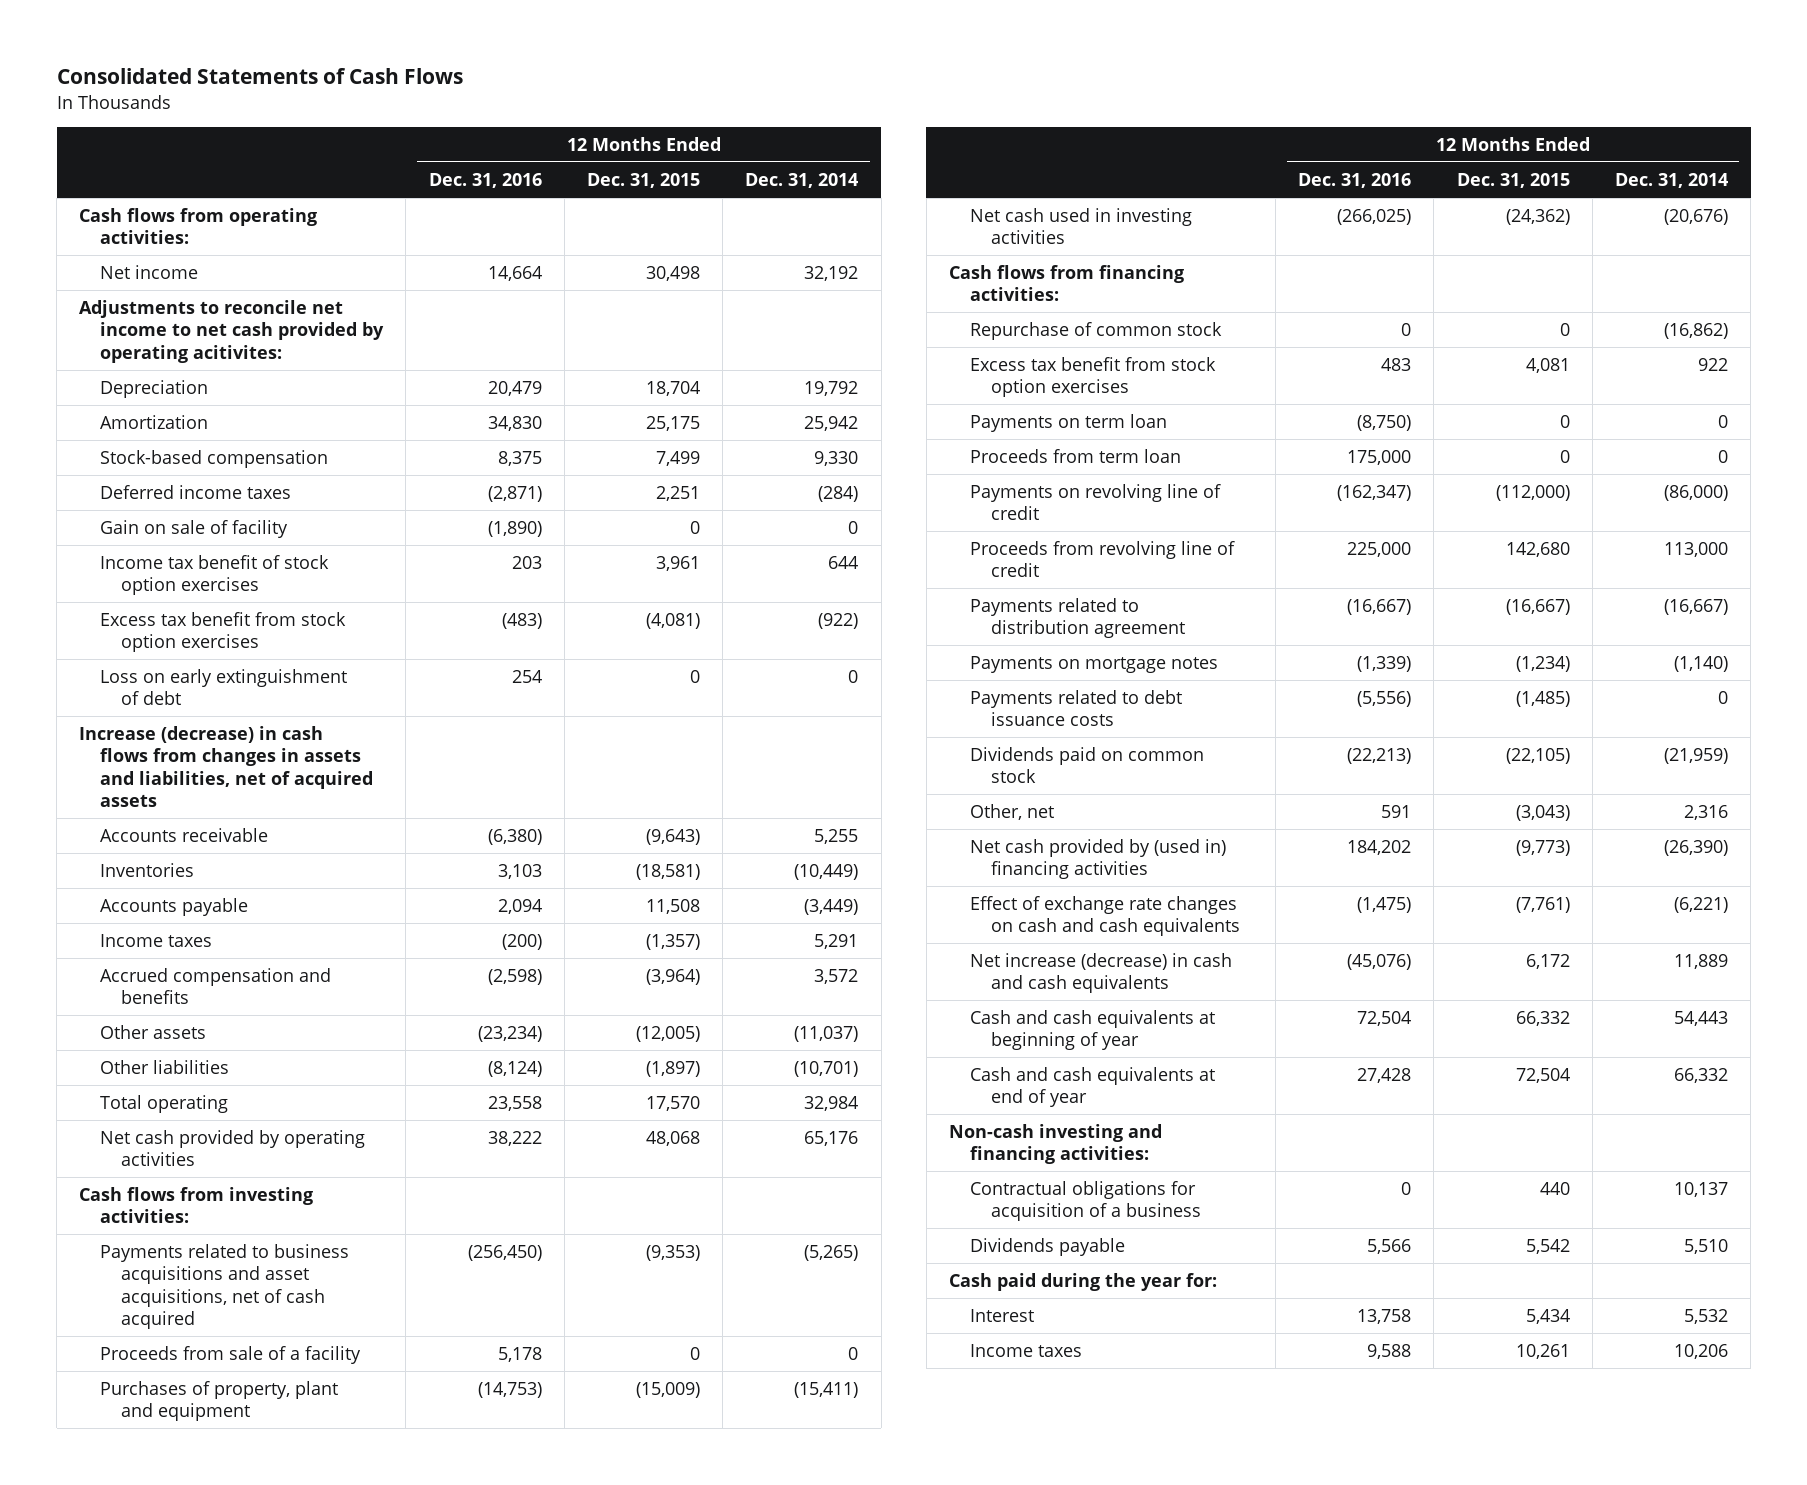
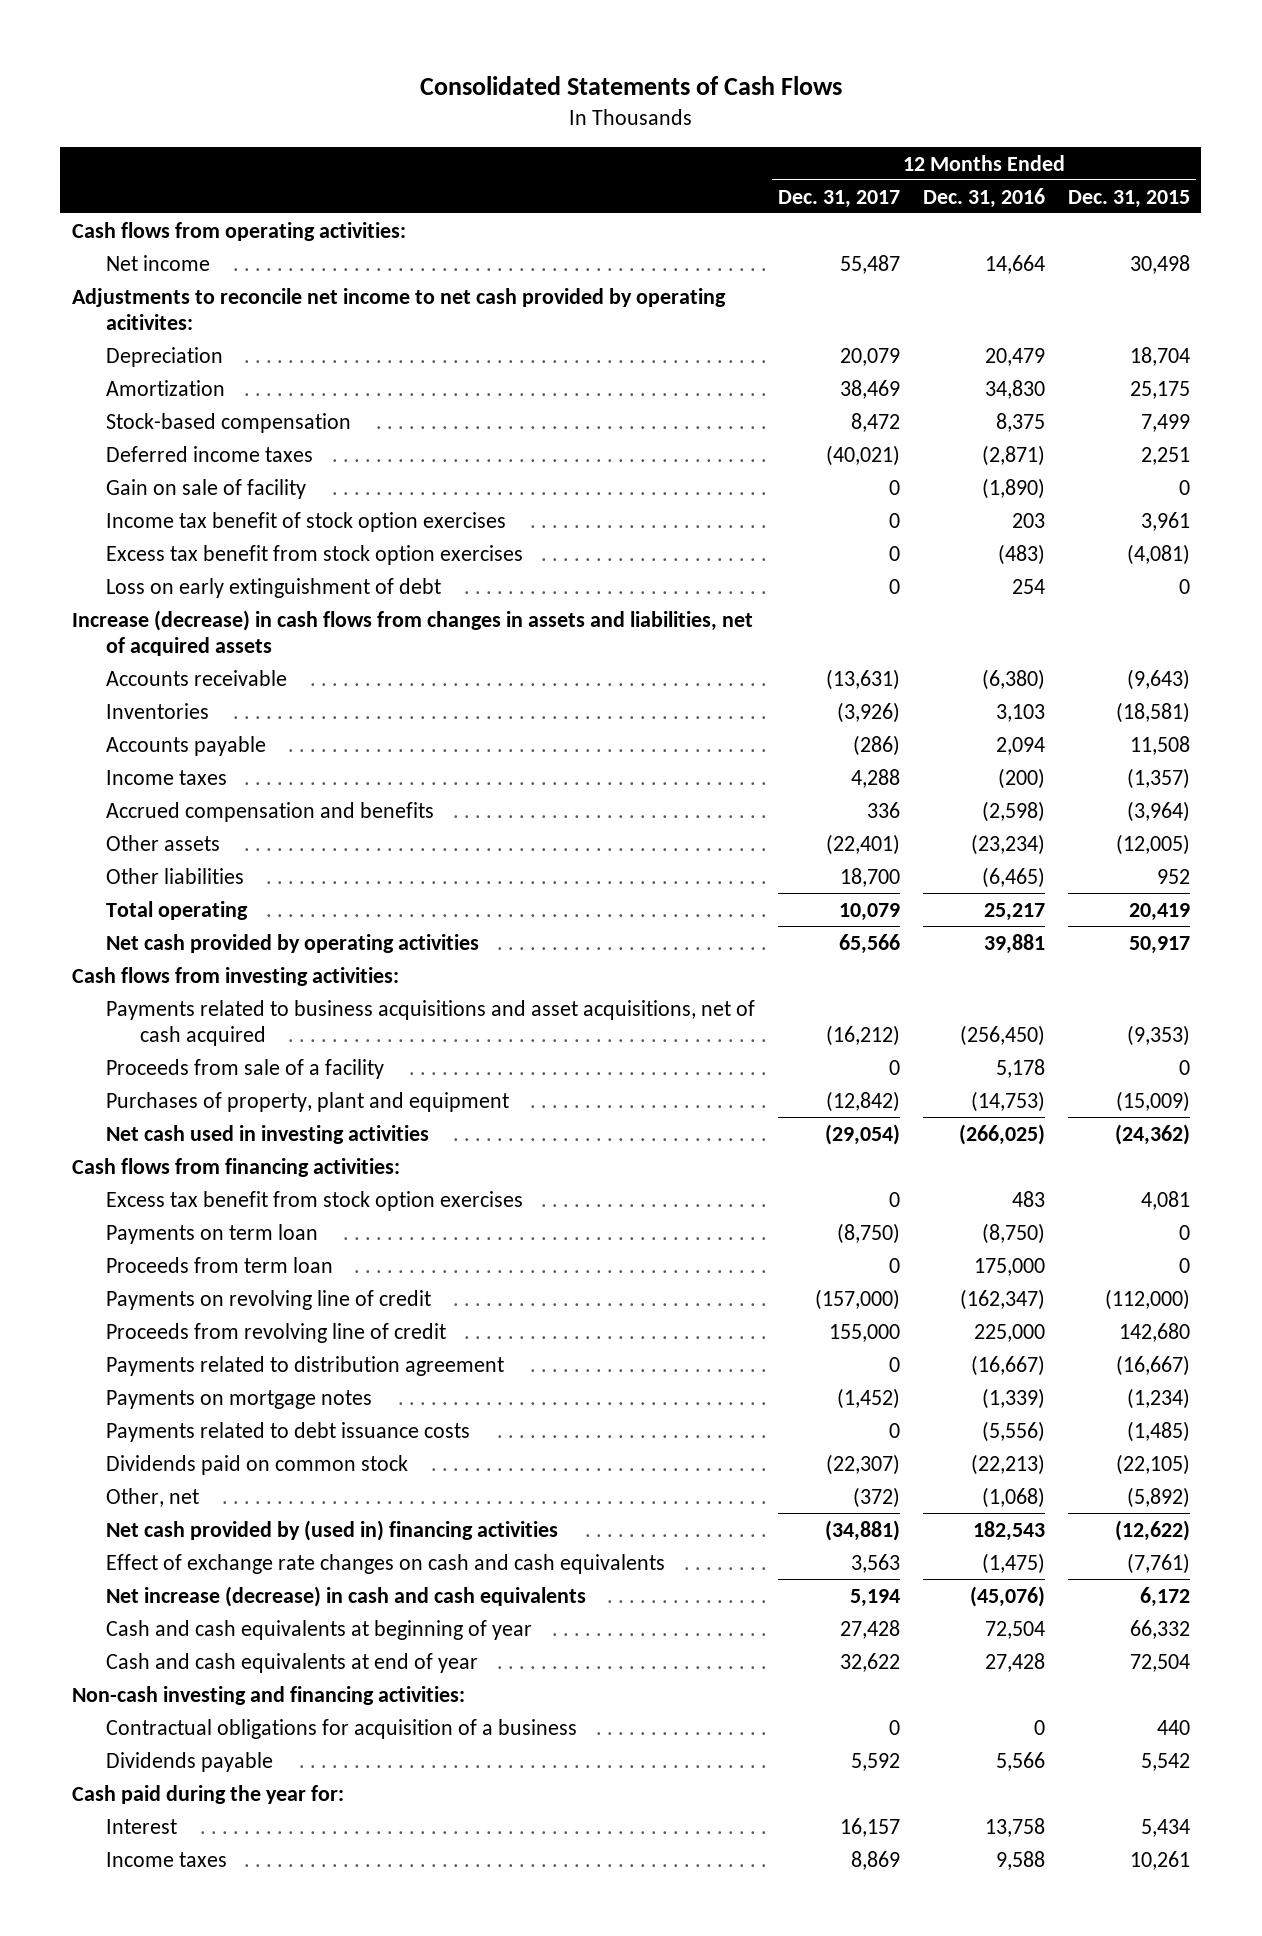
[745,172,859,188] Dec. 31, 2014 -> none
none -> [778,189,901,208] Dec. 31, 2017
[487,1060,542,1077] (8,124) -> [981,866,1045,888] (6,465)
[646,1060,701,1077] (1,897) -> [1156,868,1190,884] 952
[487,1095,542,1111] 23,558 -> [983,902,1045,921] 25,217
[646,1095,701,1111] 17,570 -> [1128,902,1190,921] 20,419
[487,1130,542,1146] 38,222 -> [983,933,1045,954] 39,881
[646,1130,701,1146] 48,068 -> [1128,935,1190,954] 50,917
[969,321,1222,340] Repurchase of common stock -> none
[1381,804,1412,818] 591 -> [981,1486,1045,1508] (1,068)
[1515,804,1570,821] (3,043) -> [1126,1486,1190,1508] (5,892)
[1347,839,1412,855] 184,202 -> [972,1520,1045,1541] 182,543
[1515,839,1570,856] (9,773) -> [1114,1519,1190,1541] (12,622)

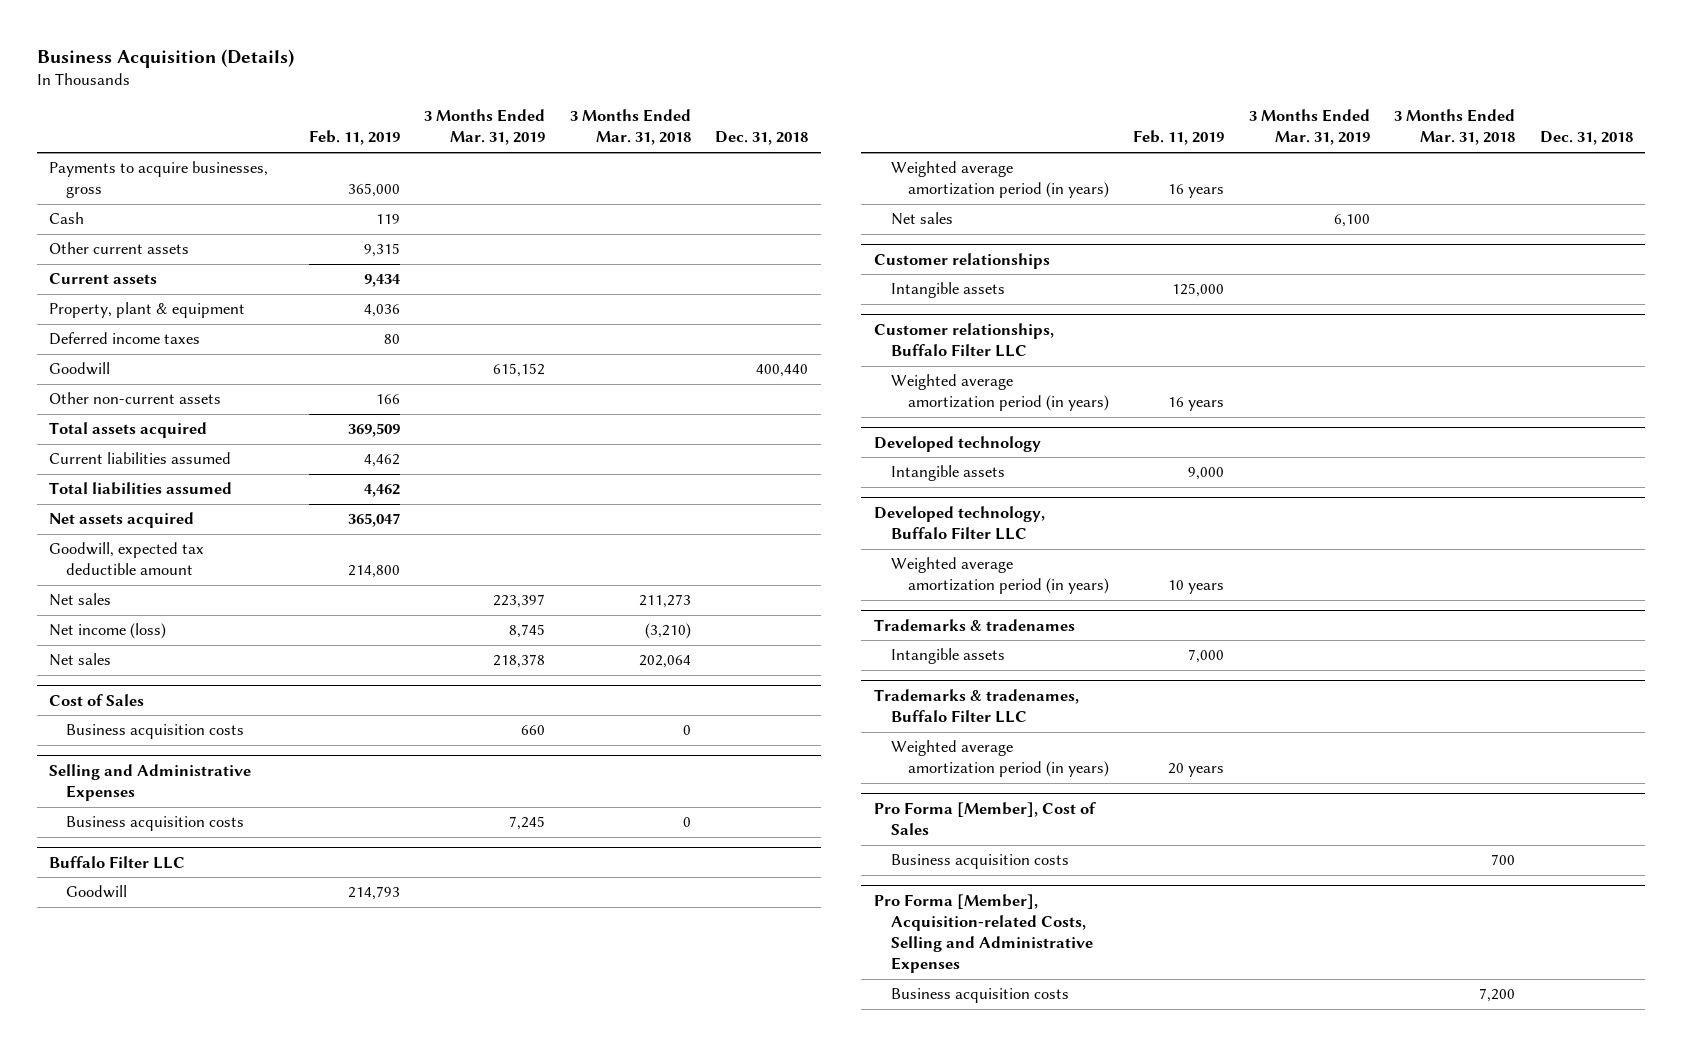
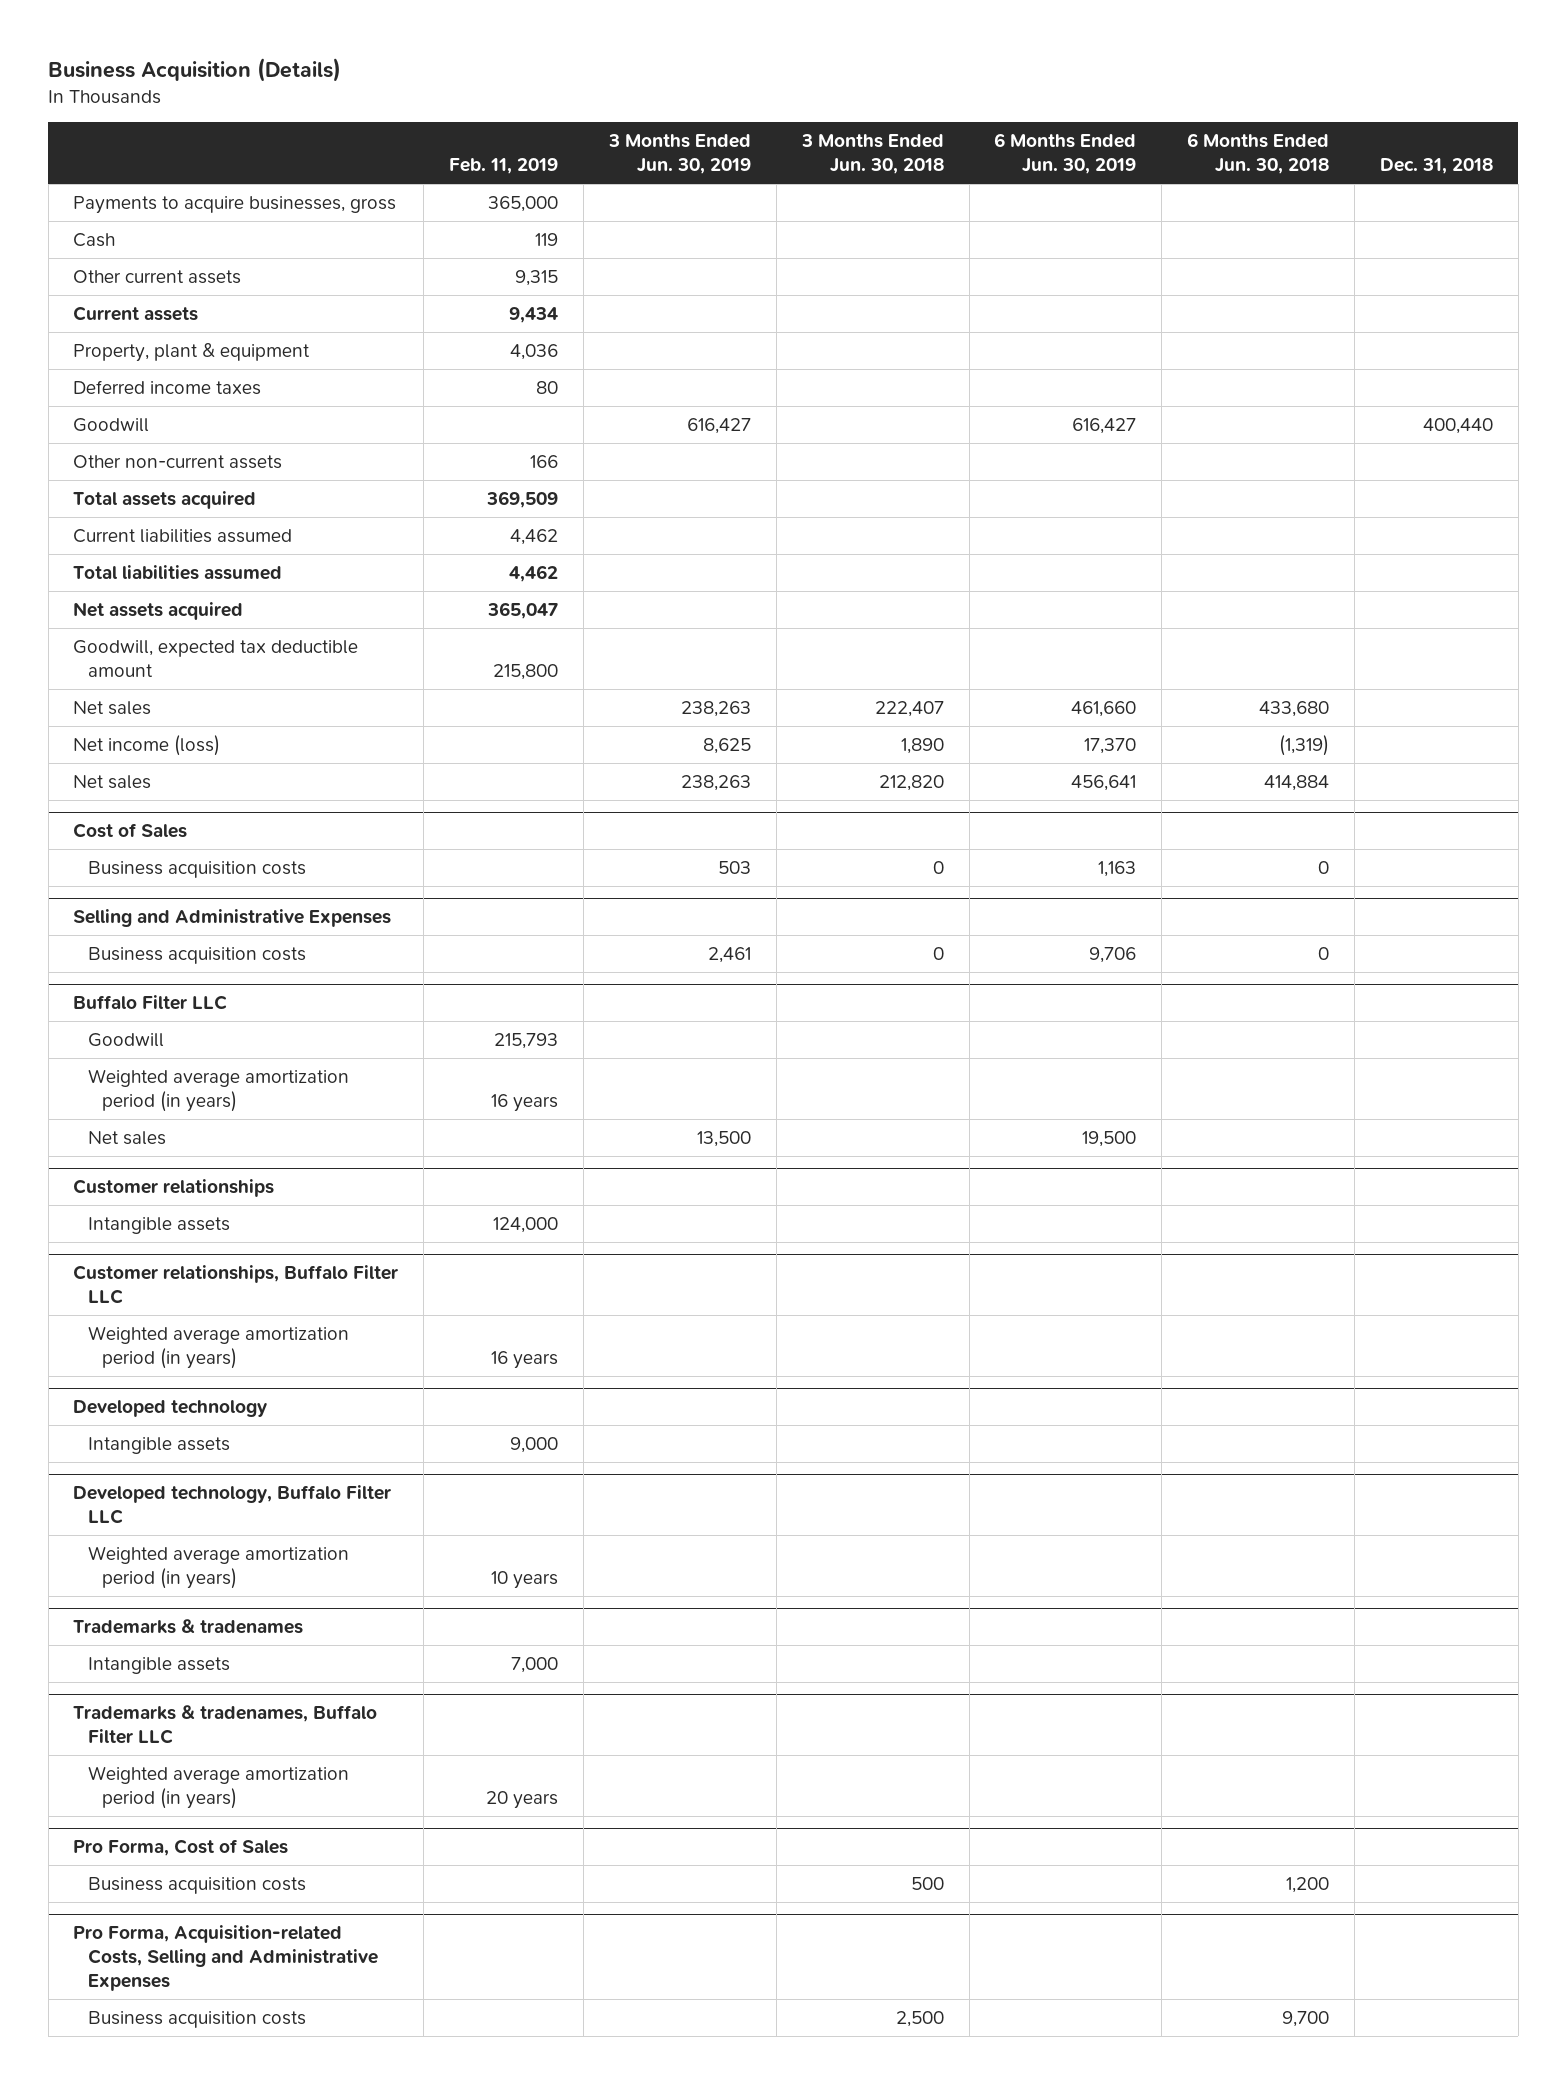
[424,109,546,146] 3 Months Ended Mar. 31, 2019 -> none
[569,109,691,146] 3 Months Ended Mar. 31, 2018 -> none
none -> [607,133,751,174] 3 Months Ended Jun. 30, 2019
none -> [800,133,944,174] 3 Months Ended Jun. 30, 2018
none -> [994,132,1137,174] 6 Months Ended Jun. 30, 2019
none -> [1187,132,1330,174] 6 Months Ended Jun. 30, 2018
[347,565,400,579] 214,800 -> [493,664,559,681] 215,800
[347,886,400,901] 214,793 -> [494,1033,559,1050] 215,793
[1172,283,1225,298] 125,000 -> [493,1217,559,1234] 124,000
[873,801,1096,835] Pro Forma [Member], Cost of Sales -> [73,1839,289,1857] Pro Forma, Cost of Sales
[873,893,1093,973] Pro Forma [Member], Acquisition-related Costs, Selling and Administrative Expenses -> [73,1925,378,1992] Pro Forma, Acquisition-related Costs, Selling and Administrative Expenses

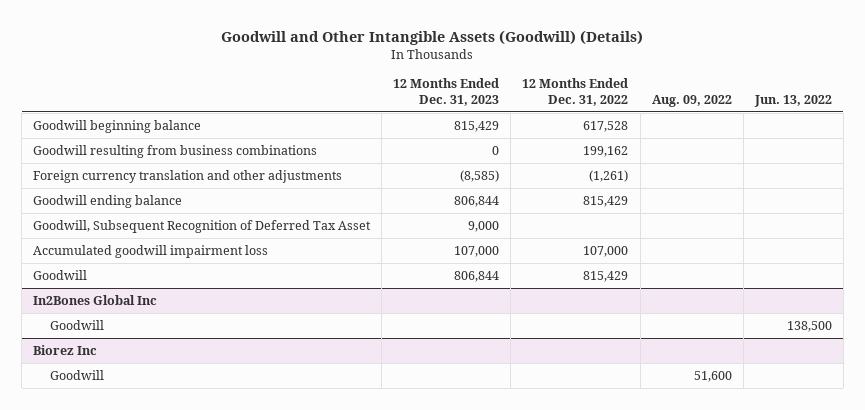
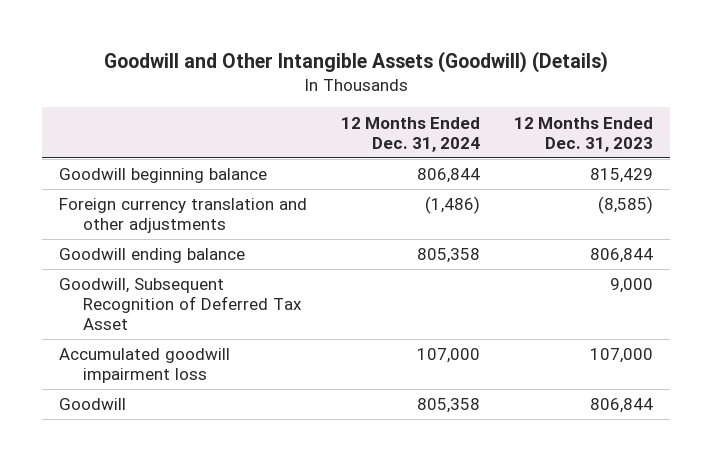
[522,78,629,106] 12 Months Ended Dec. 31, 2022 -> none
[651,94,732,107] Aug. 09, 2022 -> none
[753,94,832,107] Jun. 13, 2022 -> none
none -> [340,116,480,152] 12 Months Ended Dec. 31, 2024
[33,145,318,159] Goodwill resulting from business combinations -> none
[33,295,158,306] In2Bones Global Inc -> none
[50,320,105,331] Goodwill -> none
[33,345,98,356] Biorez Inc -> none
[50,370,105,381] Goodwill -> none

